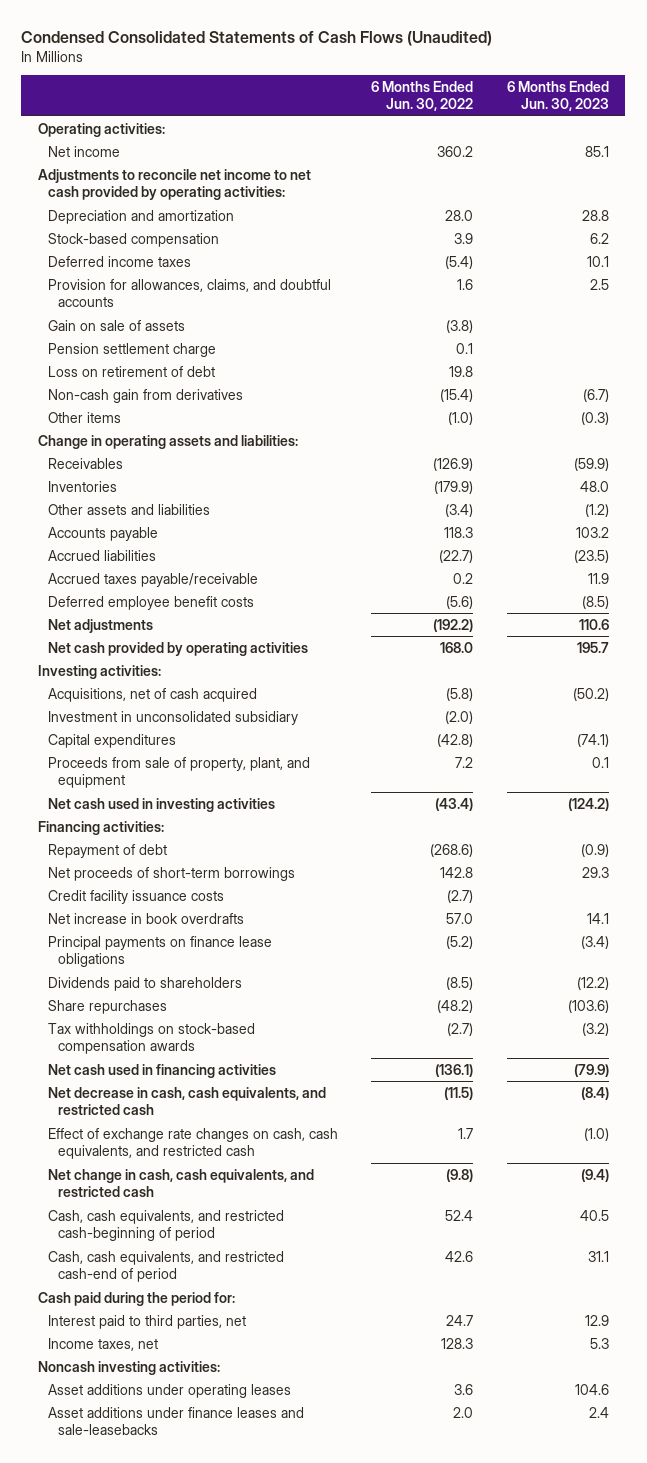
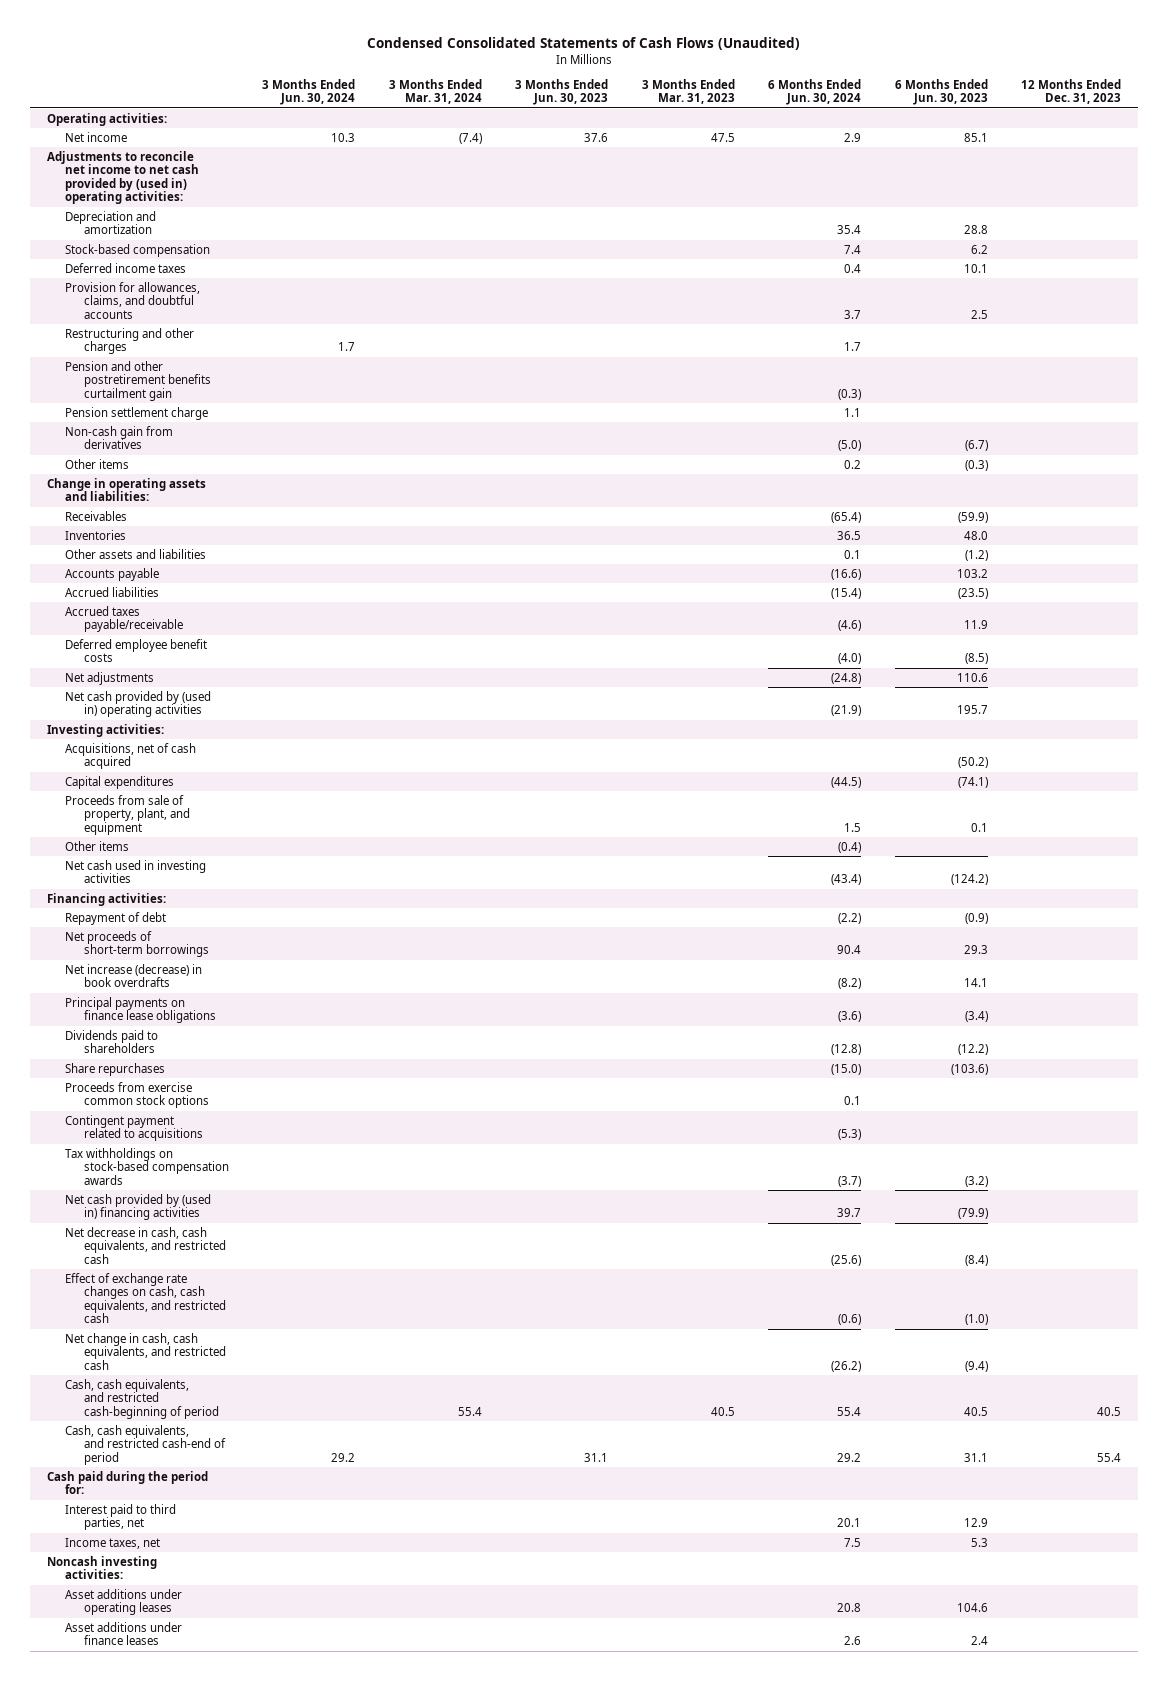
[371,80,474,112] 6 Months Ended Jun. 30, 2022 -> none
none -> [262,78,356,106] 3 Months Ended Jun. 30, 2024
none -> [388,78,482,105] 3 Months Ended Mar. 31, 2024
none -> [515,78,609,106] 3 Months Ended Jun. 30, 2023
none -> [641,78,735,105] 3 Months Ended Mar. 31, 2023
none -> [768,78,862,106] 6 Months Ended Jun. 30, 2024
none -> [1021,78,1122,105] 12 Months Ended Dec. 31, 2023
[38,168,312,201] Adjustments to reconcile net income to net cash provided by operating activities: -> [46,150,200,205] Adjustments to reconcile net income to net cash provided by (used in) operating activities:
[47,319,185,331] Gain on sale of assets -> none
none -> [65,327,195,355] Restructuring and other charges
none -> [65,360,211,401] Pension and other postretirement benefits curtailment gain
[47,365,215,377] Loss on retirement of debt -> none
[47,641,308,656] Net cash provided by operating activities -> [65,690,212,718] Net cash provided by (used in) operating activities
[47,710,298,725] Investment in unconsolidated subsidiary -> none
none -> [65,840,130,851] Other items
[47,889,224,904] Credit facility issuance costs -> none
[47,912,244,924] Net increase in book overdrafts -> [65,963,203,988] Net increase (decrease) in book overdrafts
none -> [65,1081,209,1109] Proceeds from exercise common stock options
none -> [65,1114,203,1142] Contingent payment related to acquisitions
[47,1063,276,1078] Net cash used in financing activities -> [65,1193,212,1221] Net cash provided by (used in) financing activities
[47,1406,304,1436] Asset additions under finance leases and sale-leasebacks -> [65,1621,183,1646] Asset additions under finance leases

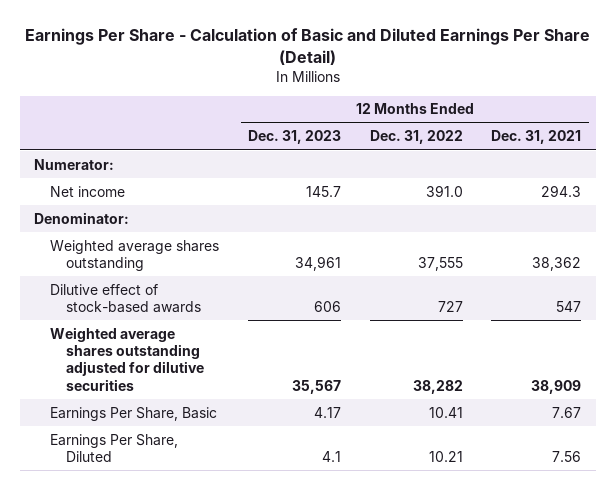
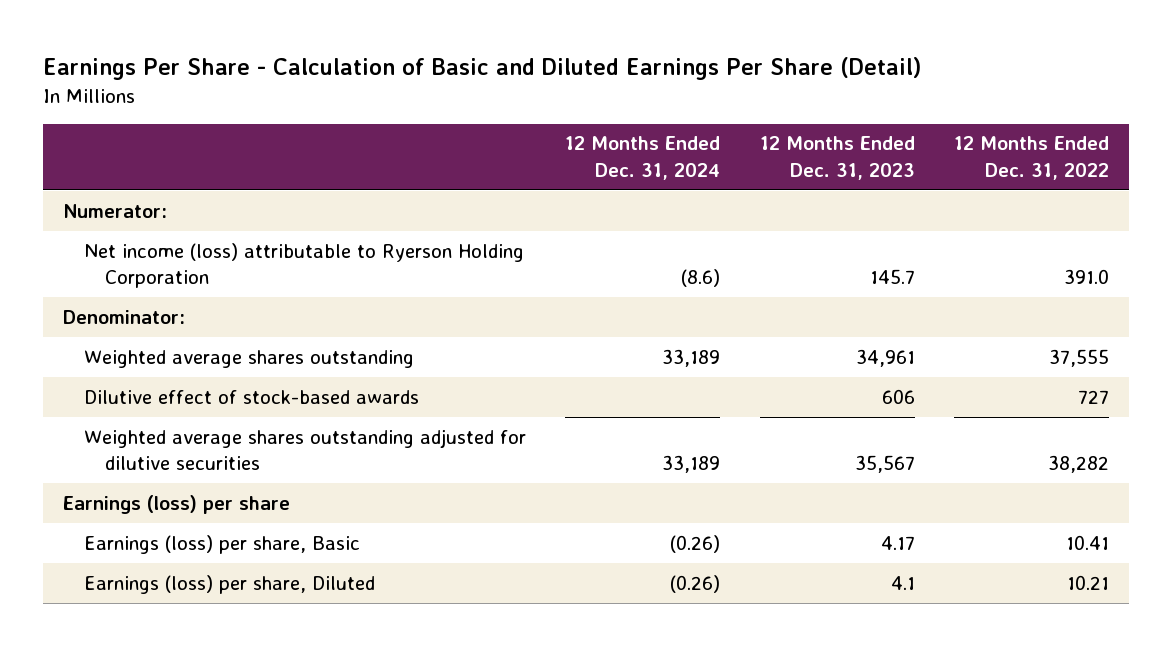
[491,130,582,145] Dec. 31, 2021 -> none
none -> [565,136,721,180] 12 Months Ended Dec. 31, 2024
[50,185,126,197] Net income -> [84,242,525,289] Net income (loss) attributable to Ryerson Holding Corporation
none -> [63,494,291,514] Earnings (loss) per share
[50,406,218,421] Earnings Per Share, Basic -> [84,534,361,554] Earnings (loss) per share, Basic
[50,433,179,462] Earnings Per Share, Diluted -> [84,574,376,594] Earnings (loss) per share, Diluted

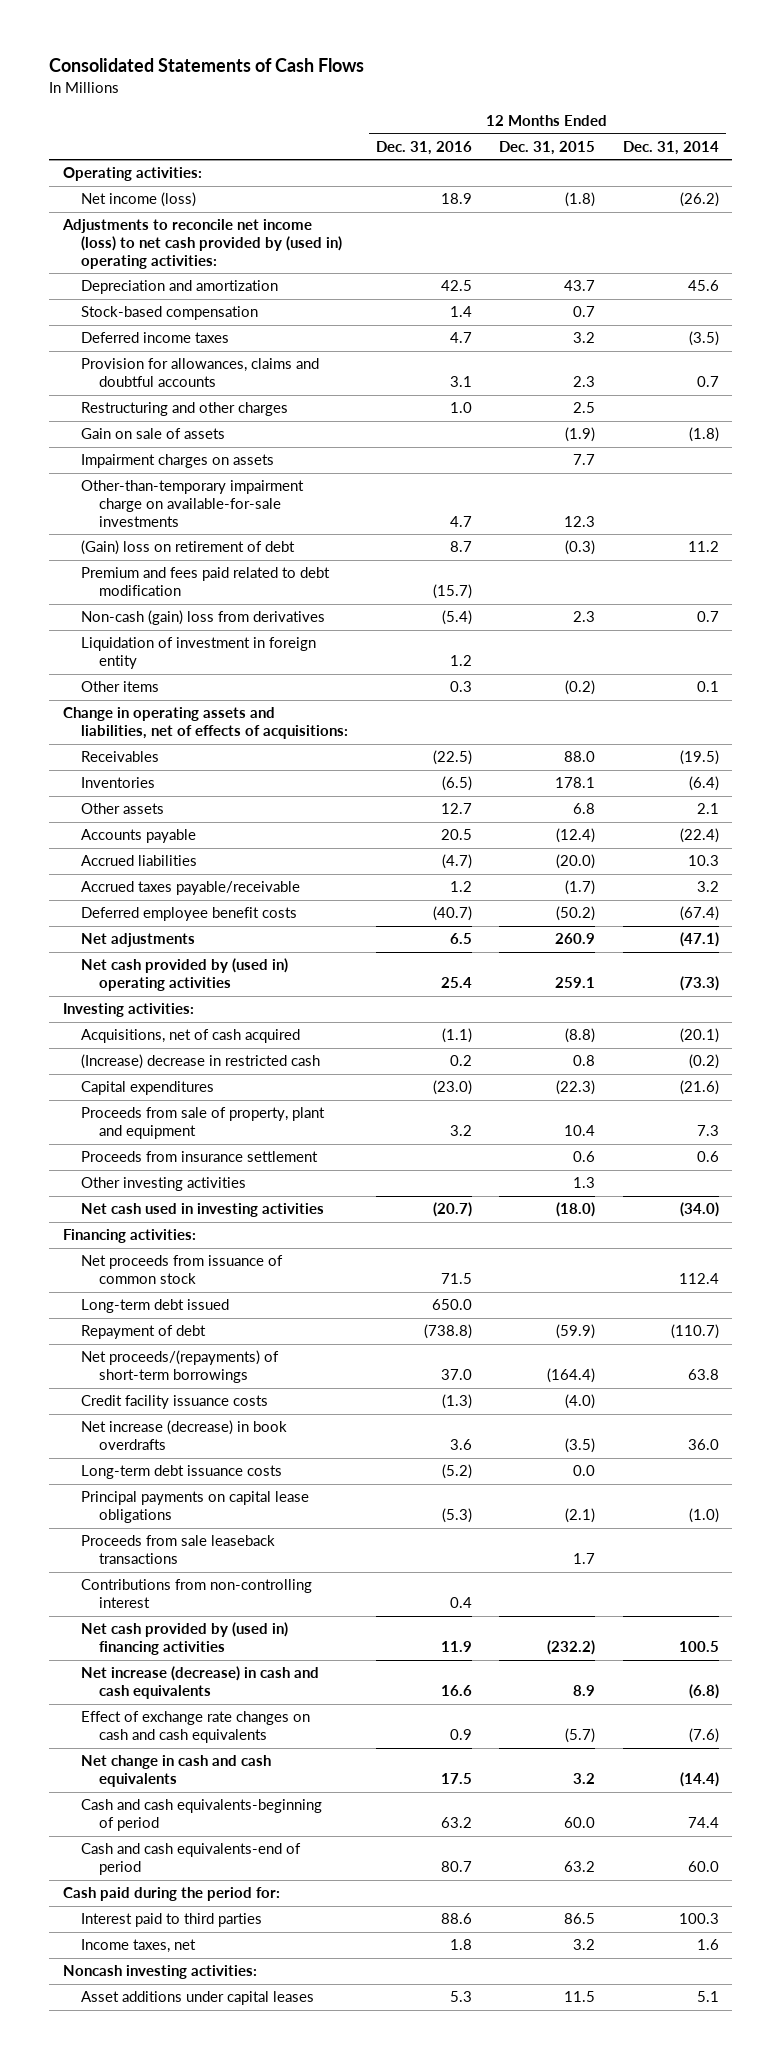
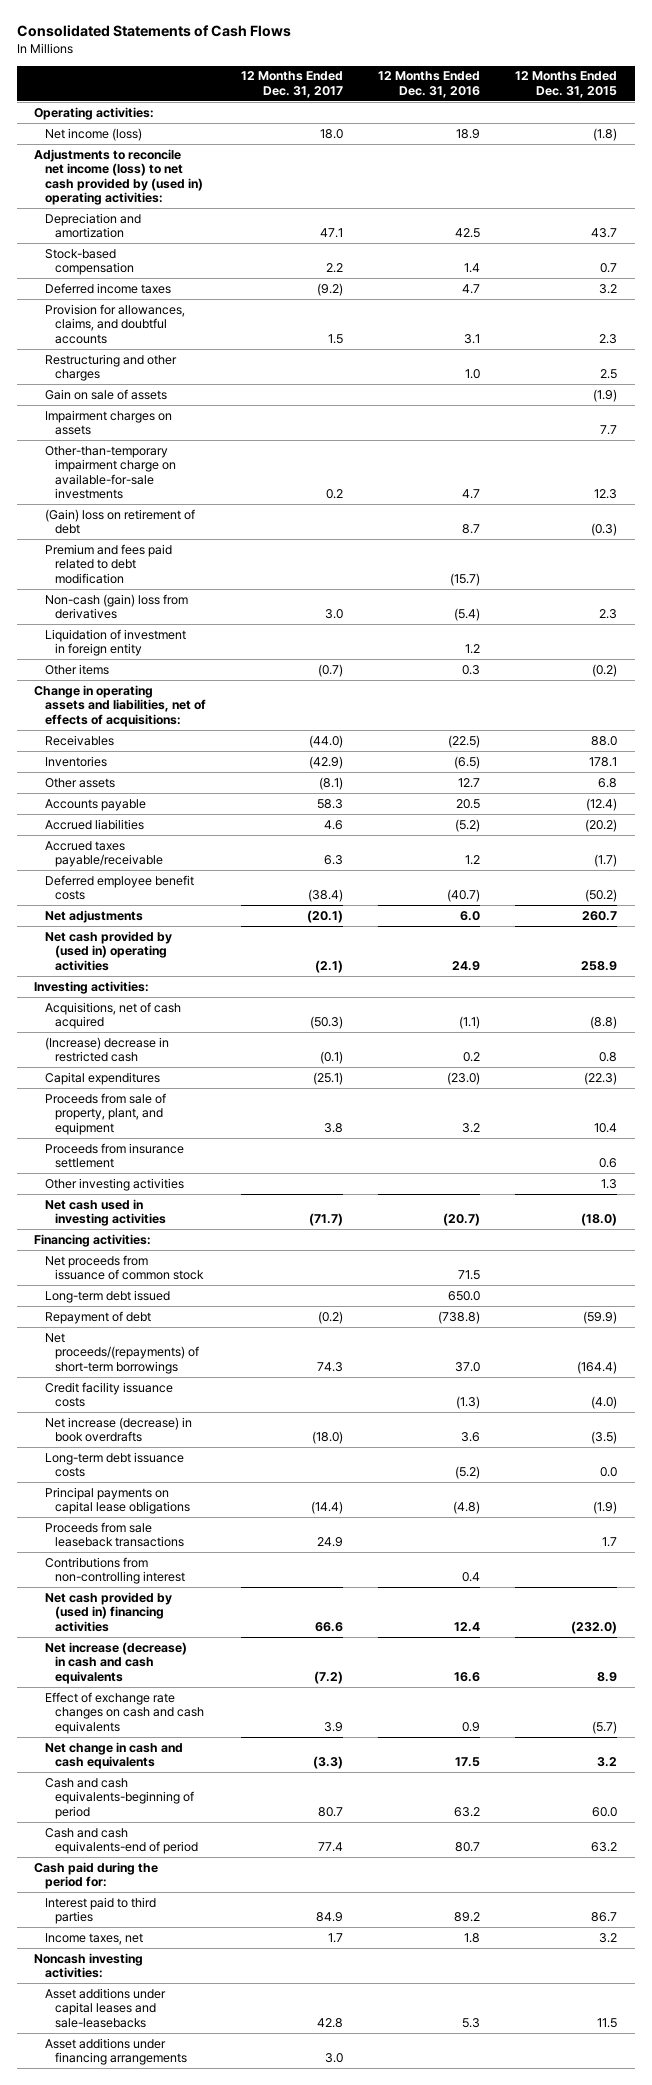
[622,140,719,155] Dec. 31, 2014 -> none
none -> [241,71,344,98] 12 Months Ended Dec. 31, 2017
[80,358,319,388] Provision for allowances, claims and doubtful accounts -> [44,303,185,344] Provision for allowances, claims, and doubtful accounts
[441,854,472,870] (4.7) -> [455,818,481,832] (5.2)
[556,854,596,870] (20.0) -> [585,818,618,832] (20.2)
[449,933,472,945] 6.5 -> [460,910,481,921] 6.0
[555,933,596,945] 260.9 -> [582,910,618,921] 260.7
[440,977,472,989] 25.4 -> [452,960,481,971] 24.9
[555,977,596,989] 259.1 -> [581,960,618,971] 258.9
[80,1107,325,1140] Proceeds from sale of property, plant and equipment -> [44,1092,166,1135] Proceeds from sale of property, plant, and equipment
[441,1508,472,1524] (5.3) -> [453,1501,481,1515] (4.8)
[565,1508,596,1524] (2.1) -> [593,1501,618,1515] (1.9)
[440,1641,472,1653] 11.9 -> [454,1621,481,1632] 12.4
[547,1640,596,1656] (232.2) -> [571,1620,618,1634] (232.0)
[440,1913,472,1925] 88.6 -> [454,1912,481,1923] 89.2
[564,1913,596,1925] 86.5 -> [591,1912,618,1923] 86.7
[80,1991,314,2006] Asset additions under capital leases -> [44,1987,166,2028] Asset additions under capital leases and sale-leasebacks
none -> [44,2037,188,2066] Asset additions under financing arrangements

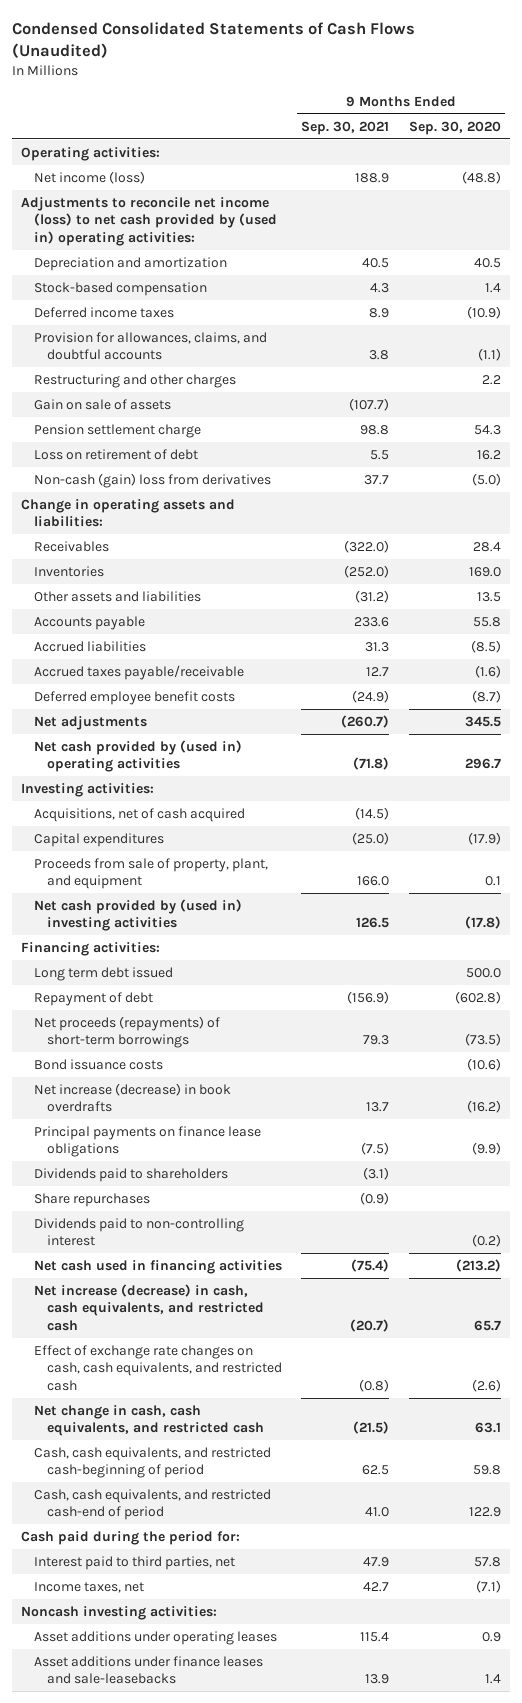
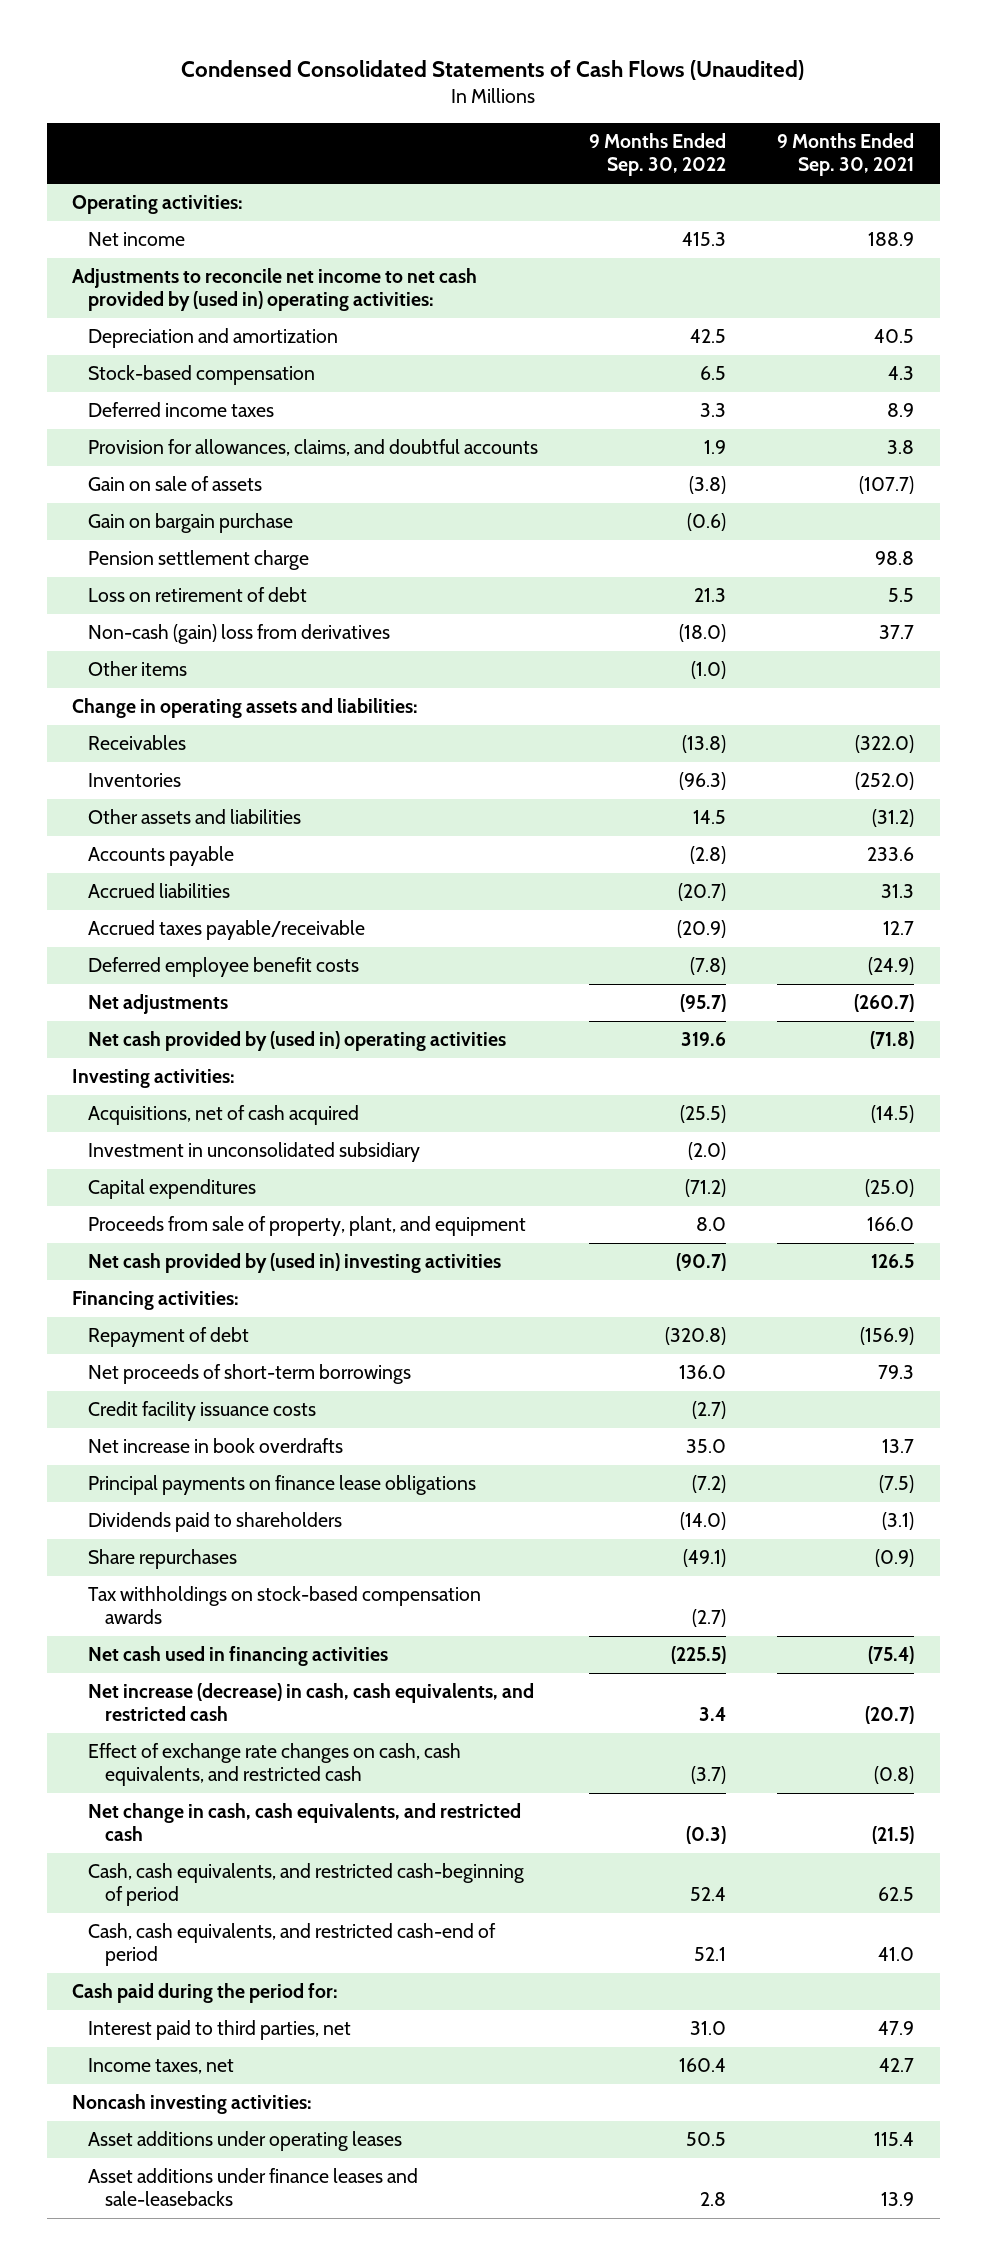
[408,120,501,135] Sep. 30, 2020 -> none
none -> [589,133,727,177] 9 Months Ended Sep. 30, 2022
[34,170,146,184] Net income (loss) -> [88,232,186,247] Net income
[21,196,278,246] Adjustments to reconcile net income (loss) to net cash provided by (used in) operating activities: -> [72,268,478,312] Adjustments to reconcile net income to net cash provided by (used in) operating activities:
[34,373,237,388] Restructuring and other charges -> none
none -> [88,513,294,534] Gain on bargain purchase
none -> [88,661,188,677] Other items
none -> [88,1142,421,1163] Investment in unconsolidated subsidiary
[34,966,174,981] Long term debt issued -> none
[34,1058,164,1070] Bond issuance costs -> none
[34,1015,221,1049] Net proceeds (repayments) of short-term borrowings -> [88,1364,412,1385] Net proceeds of short-term borrowings
none -> [88,1401,317,1422] Credit facility issuance costs
[34,1082,232,1113] Net increase (decrease) in book overdrafts -> [88,1438,344,1454] Net increase in book overdrafts
[34,1217,245,1247] Dividends paid to non-controlling interest -> none
none -> [88,1586,482,1625] Tax withholdings on stock-based compensation awards

